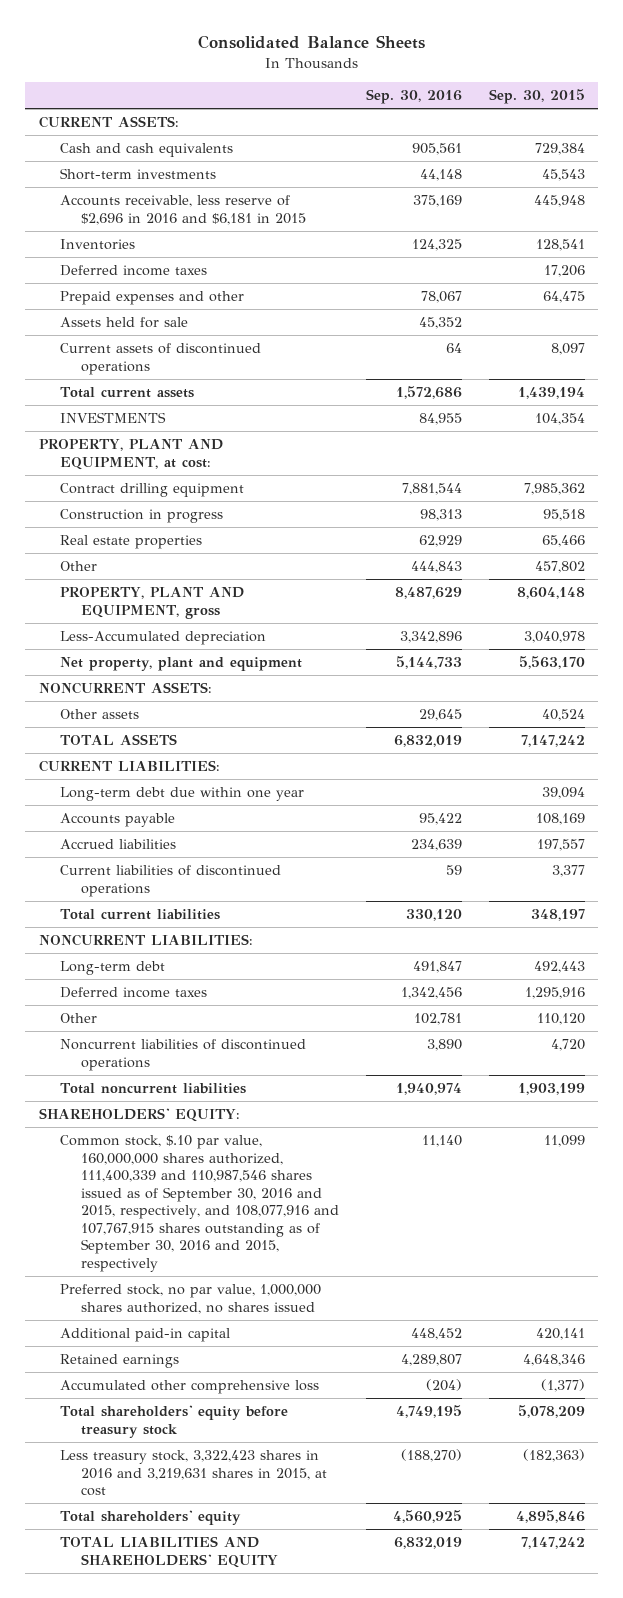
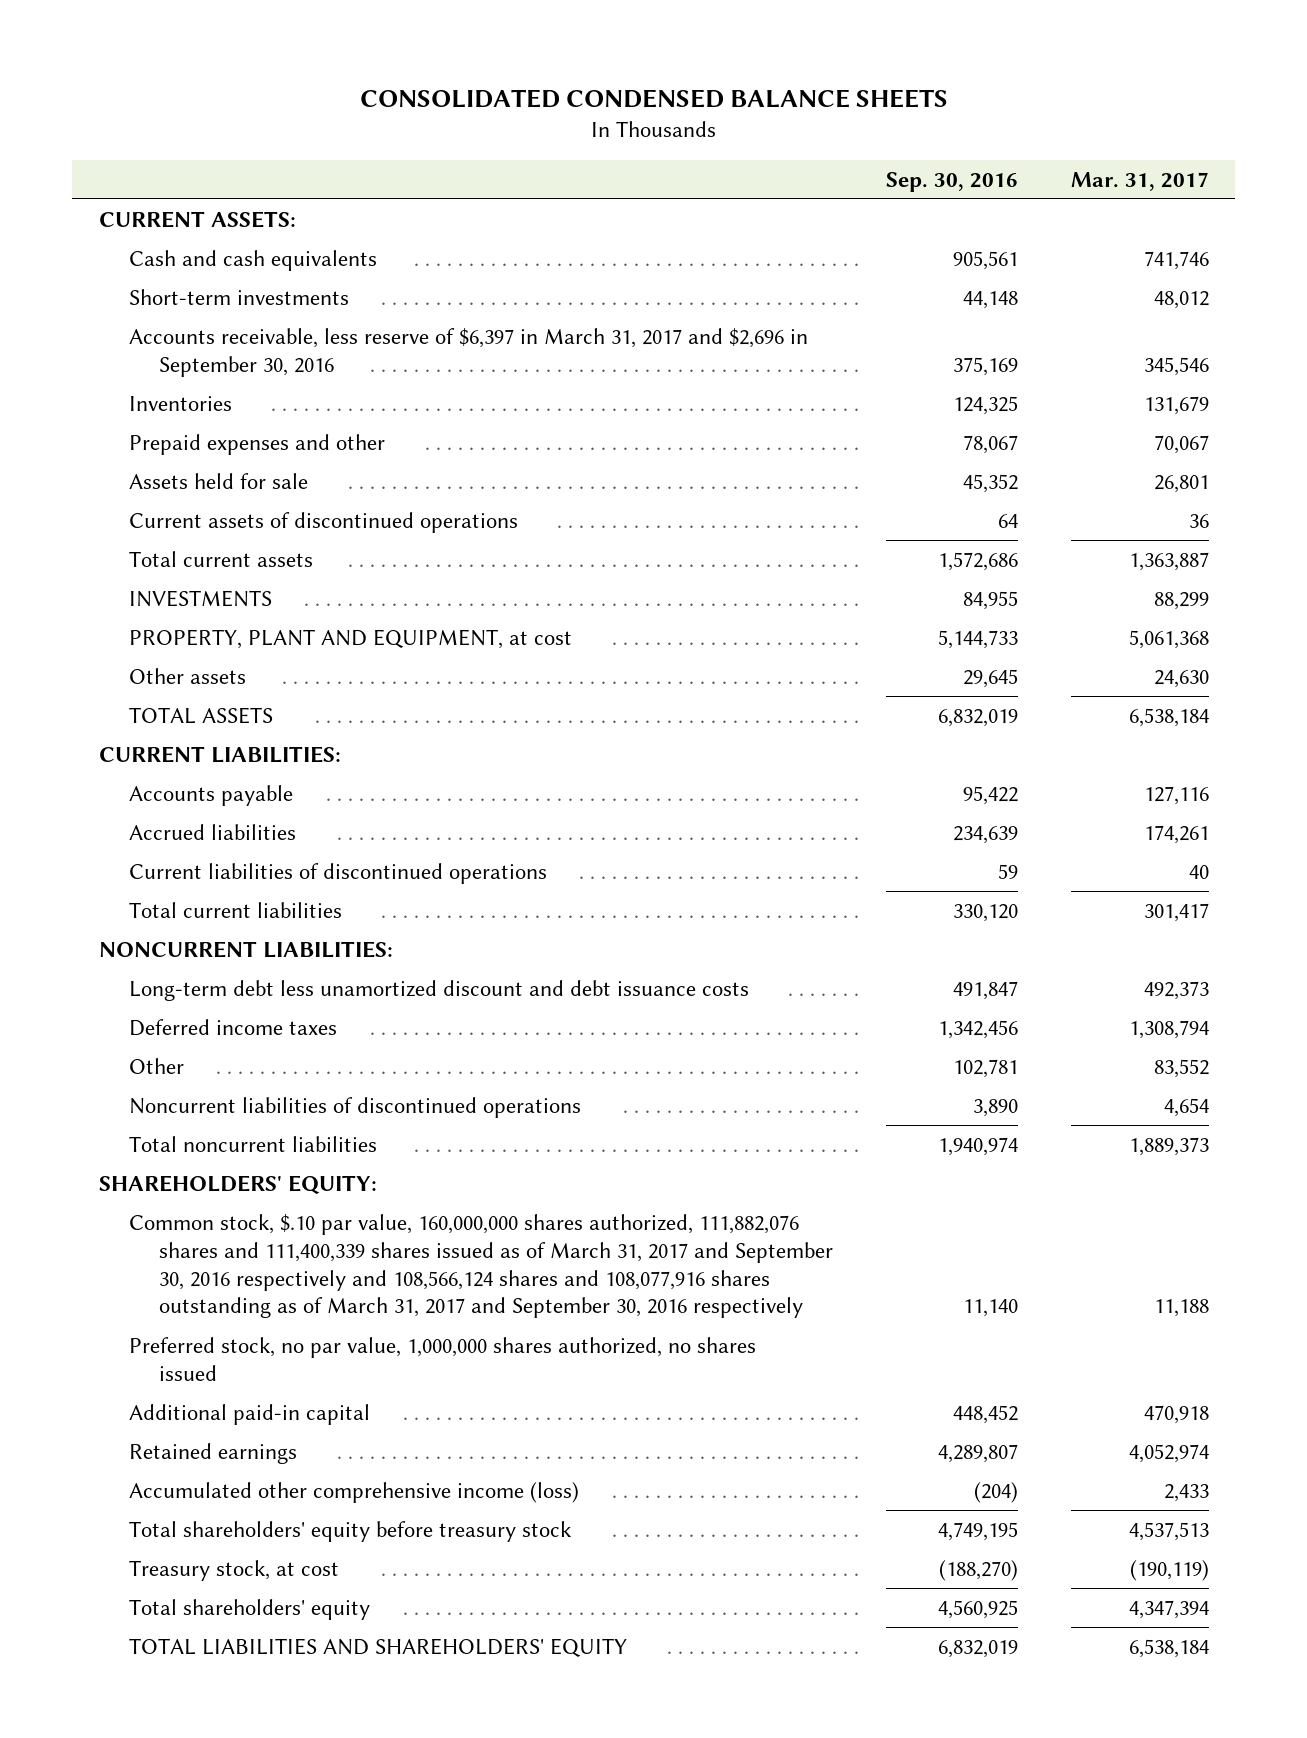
[197,34,425,49] Consolidated Balance Sheets -> [359,88,948,108] CONSOLIDATED CONDENSED BALANCE SHEETS
[488,89,585,105] Sep. 30, 2015 -> none
none -> [1070,171,1209,191] Mar. 31, 2017
[59,195,306,225] Accounts receivable, less reserve of $2,696 in 2016 and $6,181 in 2015 -> [128,327,808,377] Accounts receivable, less reserve of $6,397 in March 31, 2017 and $2,696 in September 30, 2016
[59,265,207,277] Deferred income taxes -> none
[38,439,223,470] PROPERTY, PLANT AND EQUIPMENT, at cost: -> none
[59,483,244,498] Contract drilling equipment -> none
[59,509,223,524] Construction in progress -> none
[59,535,202,550] Real estate properties -> none
[59,561,97,572] Other -> none
[59,587,244,619] PROPERTY, PLANT AND EQUIPMENT, gross -> none
[59,631,266,646] Less-Accumulated depreciation -> none
[38,682,212,695] NONCURRENT ASSETS: -> none
[59,657,302,672] Net property, plant and equipment -> [128,628,572,649] PROPERTY, PLANT AND EQUIPMENT, at cost
[59,787,304,802] Long-term debt due within one year -> none
[59,961,165,976] Long-term debt -> [128,979,749,1001] Long-term debt less unamortized discount and debt issuance costs
[59,1135,339,1272] Common stock, $.10 par value, 160,000,000 shares authorized, 111,400,339 and 110,987,546 shares issued as of September 30, 2016 and 2015, respectively, and 108,077,916 and 107,767,915 shares outstanding as of September 30, 2016 and 2015, respectively -> [128,1213,833,1319] Common stock, $.10 par value, 160,000,000 shares authorized, 111,882,076 shares and 111,400,339 shares issued as of March 31, 2017 and September 30, 2016 respectively and 108,566,124 shares and 108,077,916 shares outstanding as of March 31, 2017 and September 30, 2016 respectively
[59,1380,319,1395] Accumulated other comprehensive loss -> [128,1481,579,1503] Accumulated other comprehensive income (loss)
[59,1450,327,1497] Less treasury stock, 3,322,423 shares in 2016 and 3,219,631 shares in 2015, at cost -> [128,1559,339,1581] Treasury stock, at cost

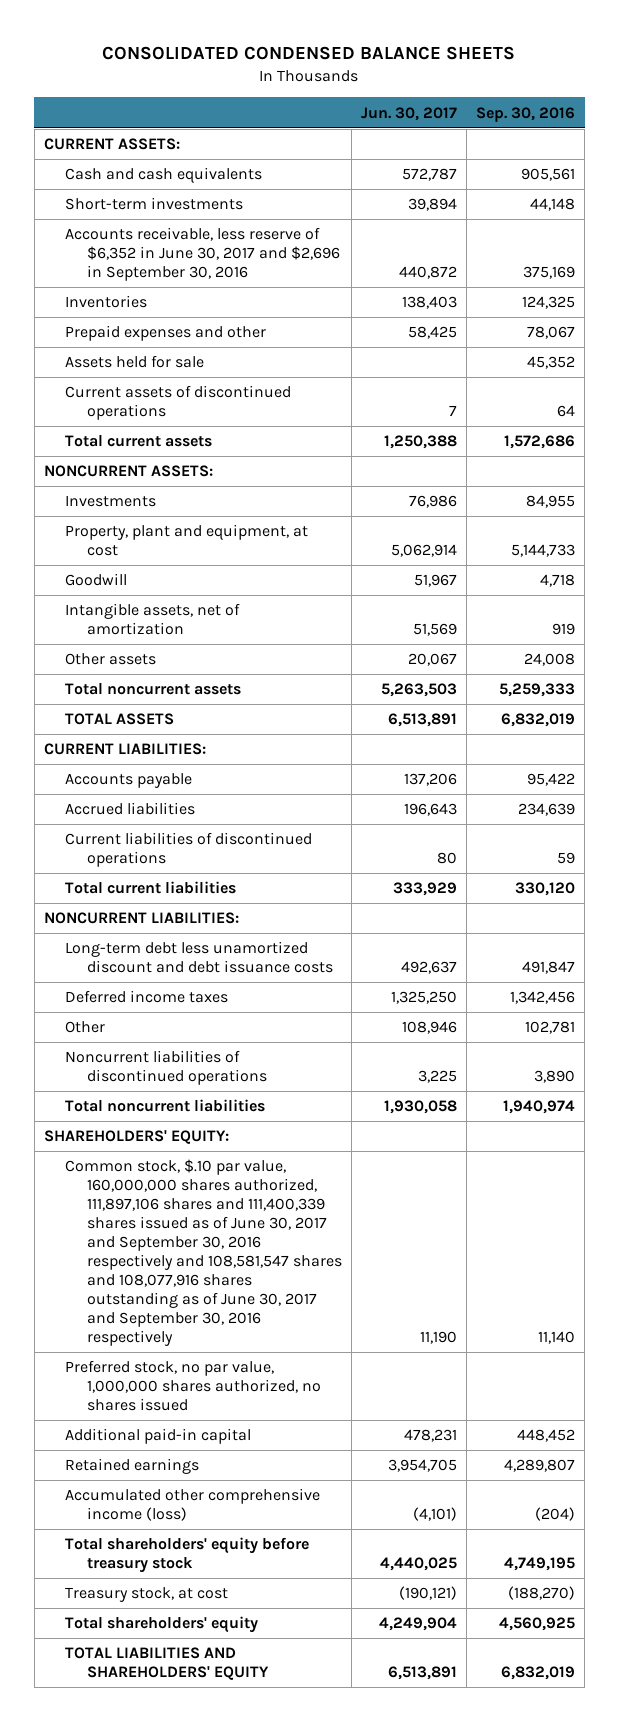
[1070,171,1209,191] Mar. 31, 2017 -> none
none -> [361,106,458,121] Jun. 30, 2017
[128,327,808,377] Accounts receivable, less reserve of $6,397 in March 31, 2017 and $2,696 in September 30, 2016 -> [65,227,341,282] Accounts receivable, less reserve of $6,352 in June 30, 2017 and $2,696 in September 30, 2016
none -> [43,465,213,478] NONCURRENT ASSETS:
[128,589,272,607] INVESTMENTS -> [65,495,157,508] Investments
[128,628,572,649] PROPERTY, PLANT AND EQUIPMENT, at cost -> [65,524,309,557] Property, plant and equipment, at cost
none -> [65,573,128,587] Goodwill
none -> [65,603,241,636] Intangible assets, net of amortization
[962,668,1018,688] 29,645 -> [524,653,576,667] 24,008
none -> [65,683,242,696] Total noncurrent assets
[128,1213,833,1319] Common stock, $.10 par value, 160,000,000 shares authorized, 111,882,076 shares and 111,400,339 shares issued as of March 31, 2017 and September 30, 2016 respectively and 108,566,124 shares and 108,077,916 shares outstanding as of March 31, 2017 and September 30, 2016 respectively -> [65,1159,343,1346] Common stock, $.10 par value, 160,000,000 shares authorized, 111,897,106 shares and 111,400,339 shares issued as of June 30, 2017 and September 30, 2016 respectively and 108,581,547 shares and 108,077,916 shares outstanding as of June 30, 2017 and September 30, 2016 respectively

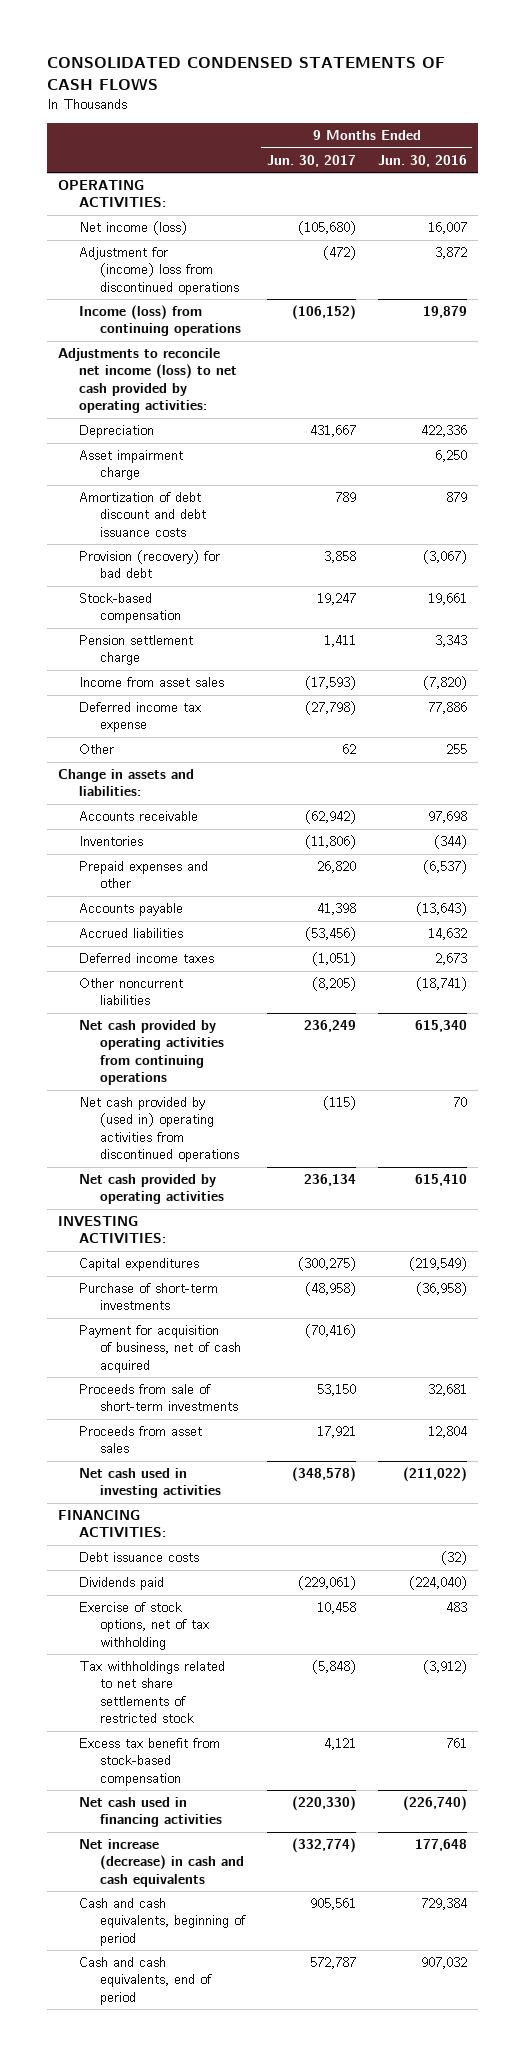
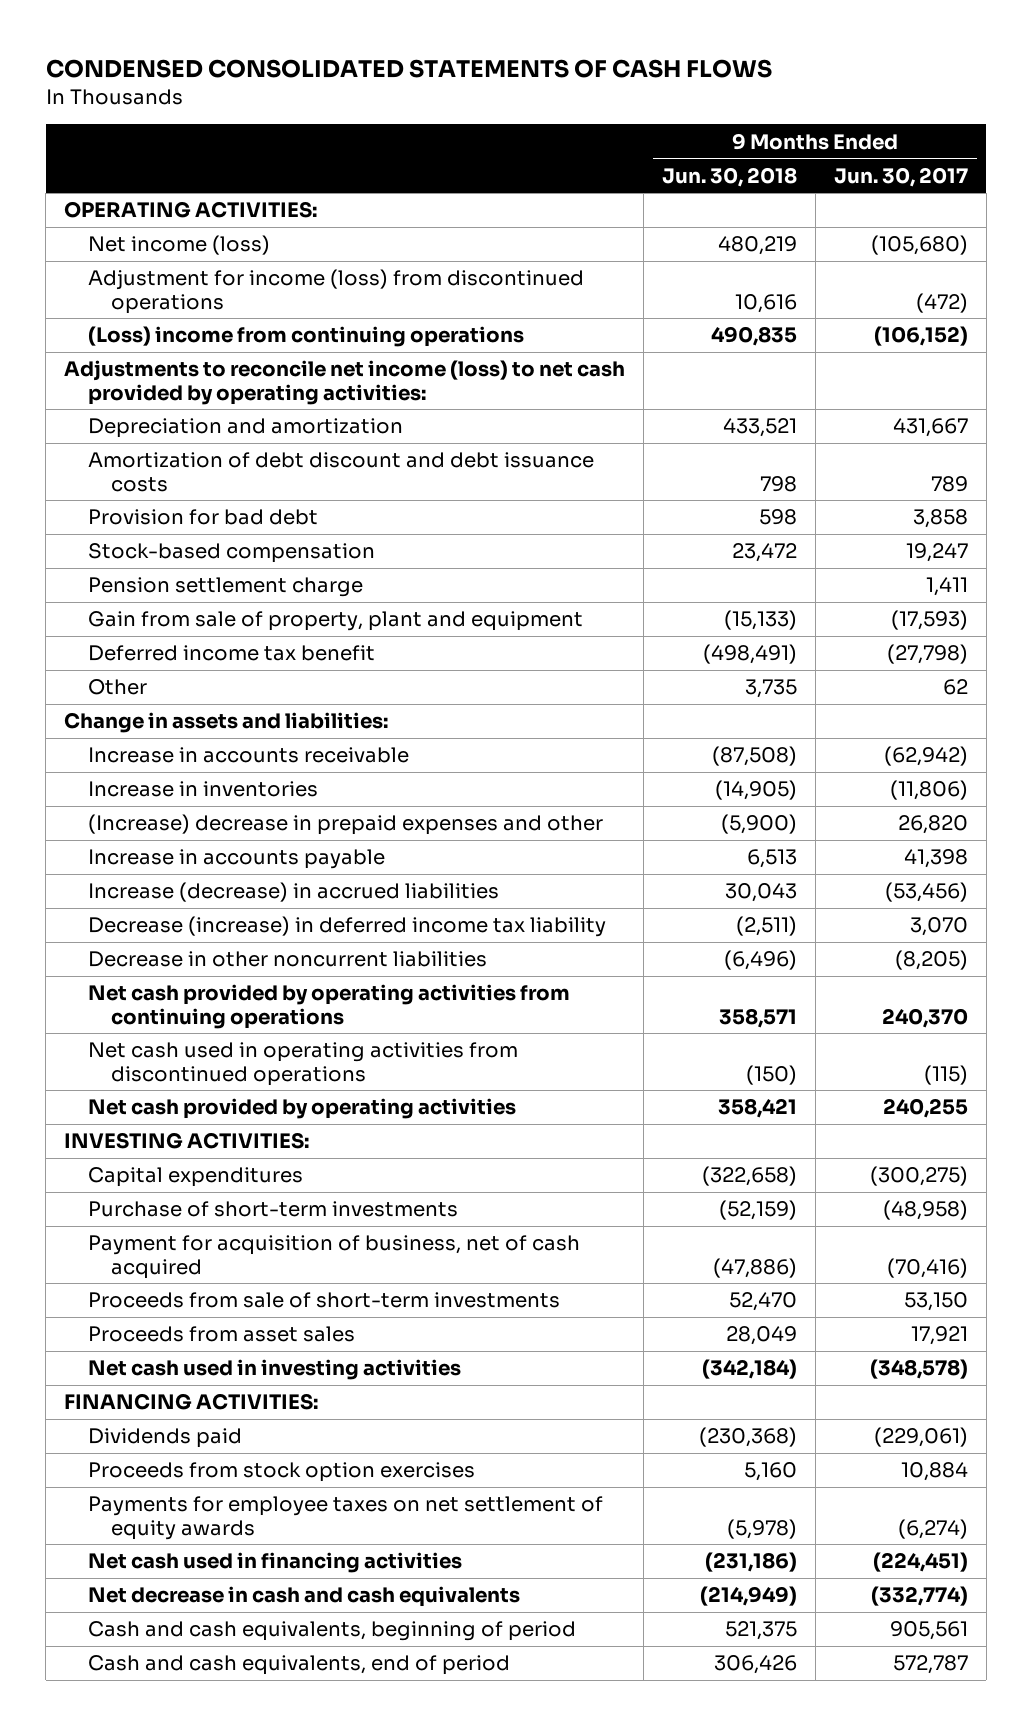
[46,57,445,91] CONSOLIDATED CONDENSED STATEMENTS OF CASH FLOWS -> [45,59,772,79] CONDENSED CONSOLIDATED STATEMENTS OF CASH FLOWS
[377,154,467,167] Jun. 30, 2016 -> none
none -> [662,166,798,187] Jun. 30, 2018
[78,247,239,295] Adjustment for (income) loss from discontinued operations -> [87,269,584,314] Adjustment for income (loss) from discontinued operations
[78,305,241,337] Income (loss) from continuing operations -> [87,326,524,348] (Loss) income from continuing operations
[78,450,183,481] Asset impairment charge -> none
[78,425,154,439] Depreciation -> [87,418,403,439] Depreciation and amortization
[78,550,220,579] Provision (recovery) for bad debt -> [87,509,318,526] Provision for bad debt
[78,677,224,688] Income from asset sales -> [87,611,583,632] Gain from sale of property, plant and equipment
[78,702,201,733] Deferred income tax expense -> [87,645,375,662] Deferred income tax benefit
[78,811,198,822] Accounts receivable -> [87,747,409,764] Increase in accounts receivable
[78,836,143,847] Inventories -> [87,781,318,798] Increase in inventories
[78,861,208,889] Prepaid expenses and other -> [87,814,603,836] (Increase) decrease in prepaid expenses and other
[78,903,183,917] Accounts payable -> [87,849,385,870] Increase in accounts payable
[78,928,183,939] Accrued liabilities -> [87,882,499,903] Increase (decrease) in accrued liabilities
[78,953,214,964] Deferred income taxes -> [87,916,606,938] Decrease (increase) in deferred income tax liability
[311,952,356,967] (1,051) -> [909,917,968,937] 3,070
[78,978,183,1006] Other noncurrent liabilities -> [87,951,487,968] Decrease in other noncurrent liabilities
[303,1020,356,1033] 236,249 -> [881,1007,968,1028] 240,370
[78,1097,239,1162] Net cash provided by (used in) operating activities from discontinued operations -> [87,1042,518,1086] Net cash used in operating activities from discontinued operations
[303,1174,356,1187] 236,134 -> [882,1098,968,1119] 240,255
[78,1552,199,1563] Debt issuance costs -> none
[78,1602,209,1650] Exercise of stock options, net of tax withholding -> none
[78,1738,220,1786] Excess tax benefit from stock-based compensation -> none
none -> [87,1462,475,1483] Proceeds from stock option exercises
[78,1661,225,1723] Tax withholdings related to net share settlements of restricted stock -> [87,1496,603,1540] Payments for employee taxes on net settlement of equity awards
[311,1660,356,1675] (5,848) -> [897,1518,968,1539] (6,274)
[291,1796,356,1812] (220,330) -> [872,1552,968,1573] (224,451)
[78,1839,244,1887] Net increase (decrease) in cash and cash equivalents -> [87,1586,520,1608] Net decrease in cash and cash equivalents

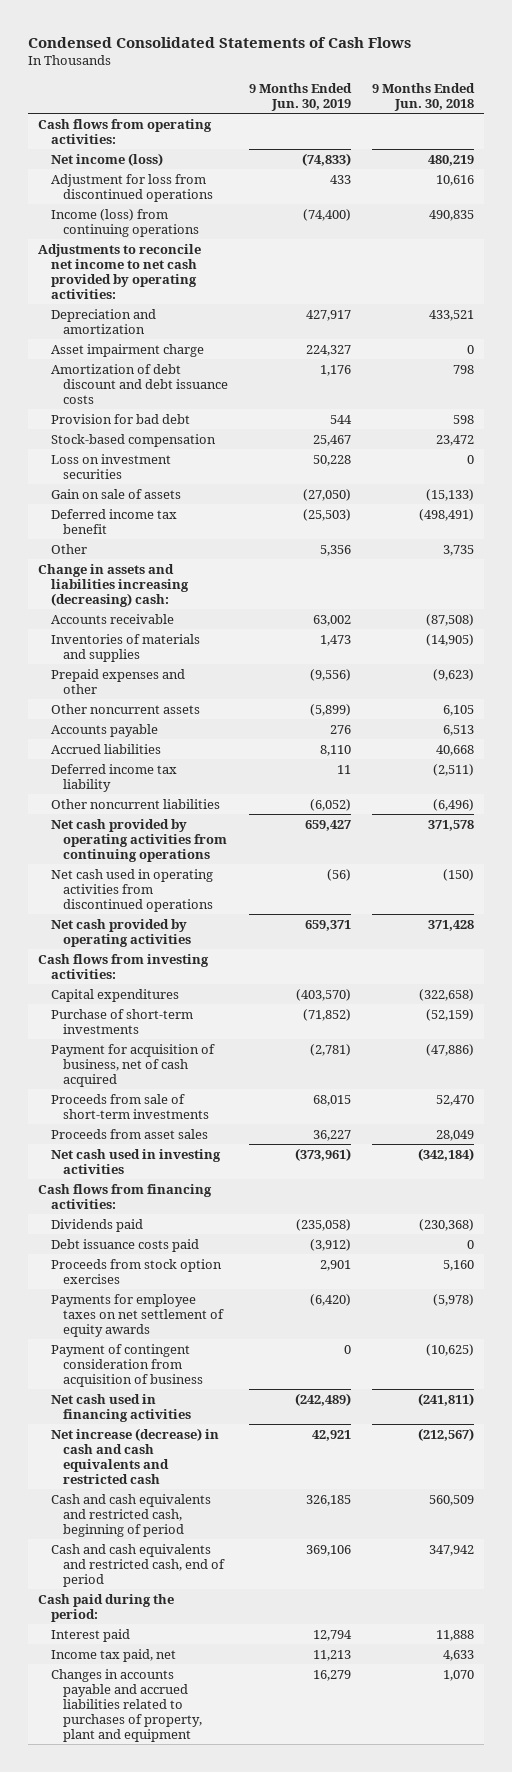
[45,59,772,79] CONDENSED CONSOLIDATED STATEMENTS OF CASH FLOWS -> [27,36,411,48] Condensed Consolidated Statements of Cash Flows
[833,166,968,187] Jun. 30, 2017 -> none
none -> [249,82,353,111] 9 Months Ended Jun. 30, 2019
[64,201,318,219] OPERATING ACTIVITIES: -> [38,118,213,144] Cash flows from operating activities:
[87,269,584,314] Adjustment for income (loss) from discontinued operations -> [50,173,214,202] Adjustment for loss from discontinued operations
[87,326,524,348] (Loss) income from continuing operations -> [50,208,200,237] Income (loss) from continuing operations
[64,360,626,405] Adjustments to reconcile net income (loss) to net cash provided by operating activities: -> [38,243,202,299] Adjustments to reconcile net income to net cash provided by operating activities:
none -> [50,343,204,357] Asset impairment charge
[87,577,363,598] Pension settlement charge -> none
none -> [50,453,171,479] Loss on investment securities
[87,611,583,632] Gain from sale of property, plant and equipment -> [50,488,181,499] Gain on sale of assets
[64,712,389,734] Change in assets and liabilities: -> [38,563,189,607] Change in assets and liabilities increasing (decreasing) cash:
[87,747,409,764] Increase in accounts receivable -> [50,613,174,624] Accounts receivable
[87,781,318,798] Increase in inventories -> [50,633,200,662] Inventories of materials and supplies
[87,814,603,836] (Increase) decrease in prepaid expenses and other -> [50,668,185,694] Prepaid expenses and other
[721,814,798,835] (5,900) -> [432,668,474,681] (9,623)
none -> [50,703,200,714] Other noncurrent assets
[87,849,385,870] Increase in accounts payable -> [50,723,158,737] Accounts payable
[87,882,499,903] Increase (decrease) in accrued liabilities -> [50,743,161,754] Accrued liabilities
[725,883,798,903] 30,043 -> [435,744,474,756] 40,668
[87,916,606,938] Decrease (increase) in deferred income tax liability -> [50,763,177,792] Deferred income tax liability
[87,951,487,968] Decrease in other noncurrent liabilities -> [50,798,220,809] Other noncurrent liabilities
[719,1007,798,1028] 358,571 -> [427,819,474,831] 371,578
[718,1098,798,1119] 358,421 -> [427,919,474,931] 371,428
[64,1132,310,1150] INVESTING ACTIVITIES: -> [38,953,210,979] Cash flows from investing activities:
[64,1393,319,1411] FINANCING ACTIVITIES: -> [38,1183,213,1209] Cash flows from financing activities:
none -> [50,1238,199,1252] Debt issuance costs paid
none -> [50,1343,204,1387] Payment of contingent consideration from acquisition of business
[705,1552,798,1573] (231,186) -> [417,1392,474,1406] (241,811)
[87,1586,520,1608] Net decrease in cash and cash equivalents -> [50,1427,219,1484] Net increase (decrease) in cash and cash equivalents and restricted cash
[700,1586,798,1607] (214,949) -> [417,1427,474,1441] (212,567)
[87,1621,576,1642] Cash and cash equivalents, beginning of period -> [50,1493,211,1537] Cash and cash equivalents and restricted cash, beginning of period
[725,1621,798,1641] 521,375 -> [428,1494,474,1506] 560,509
[87,1655,510,1676] Cash and cash equivalents, end of period -> [50,1543,226,1587] Cash and cash equivalents and restricted cash, end of period
[714,1655,798,1675] 306,426 -> [428,1544,474,1556] 347,942
none -> [38,1593,175,1622] Cash paid during the period:
none -> [50,1628,130,1642] Interest paid
none -> [50,1648,176,1662] Income tax paid, net
none -> [50,1668,203,1742] Changes in accounts payable and accrued liabilities related to purchases of property, plant and equipment

